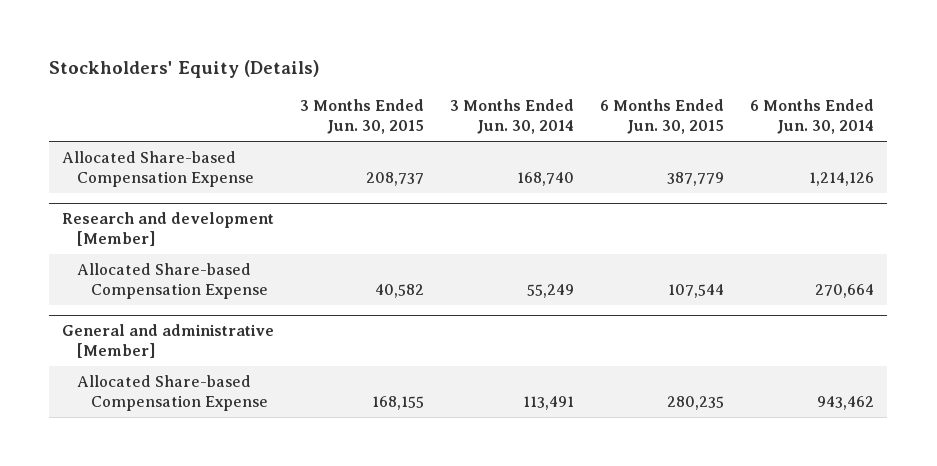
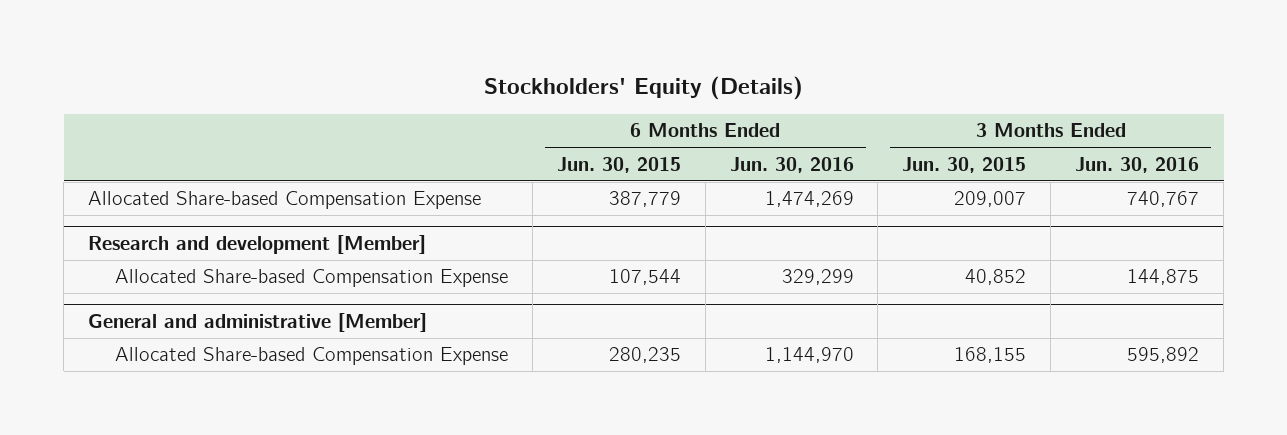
[450,98,575,135] 3 Months Ended Jun. 30, 2014 -> none
[750,98,875,135] 6 Months Ended Jun. 30, 2014 -> none
none -> [729,156,854,173] Jun. 30, 2016
none -> [1075,156,1200,173] Jun. 30, 2016
[366,172,425,187] 208,737 -> [954,191,1027,208] 209,007
[375,284,425,299] 40,582 -> [965,269,1027,286] 40,852

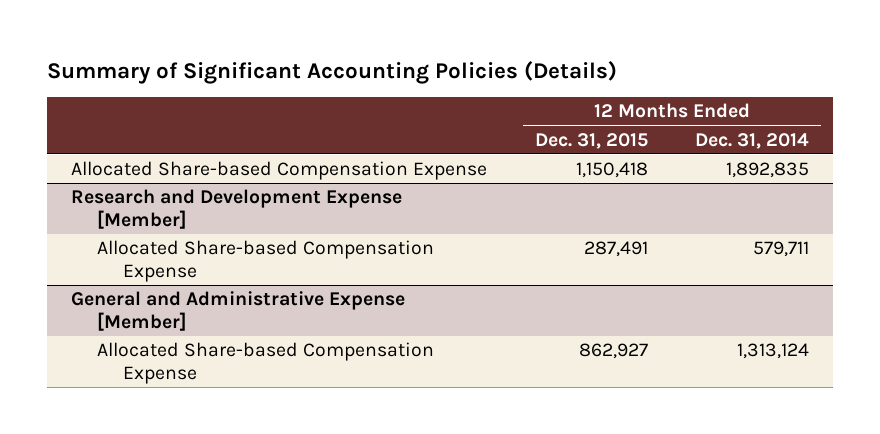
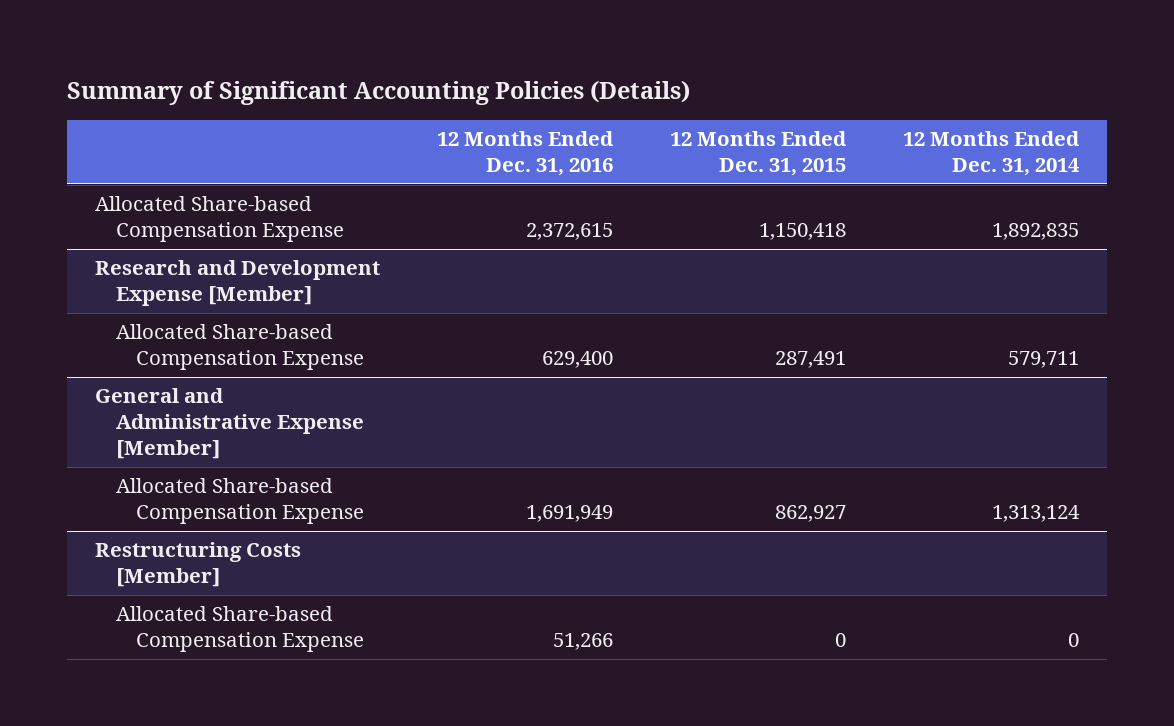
none -> [437,131,615,177] 12 Months Ended Dec. 31, 2016
none -> [95,542,302,588] Restructuring Costs [Member]
none -> [115,606,364,653] Allocated Share-based Compensation Expense

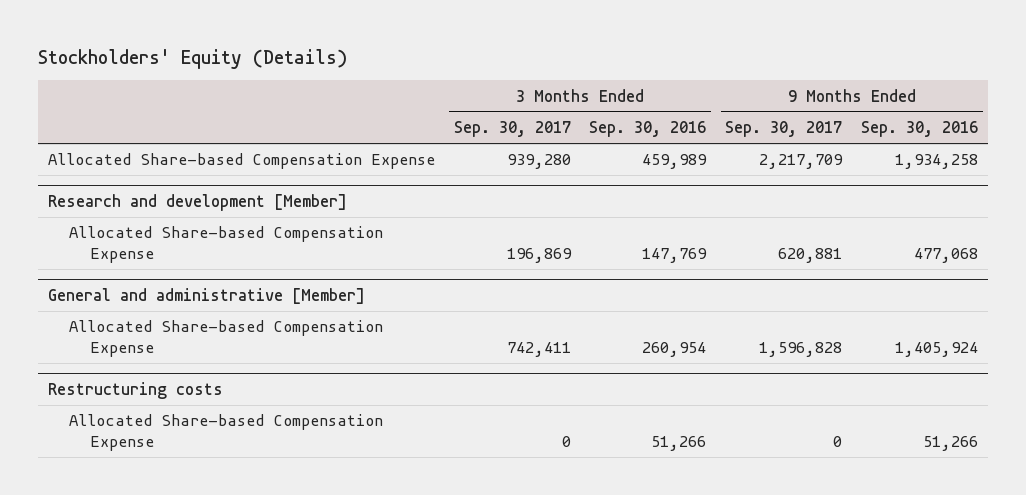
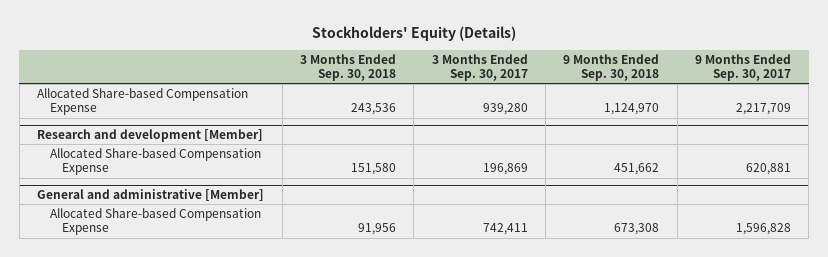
[589,121,707,138] Sep. 30, 2016 -> none
[861,121,979,138] Sep. 30, 2016 -> none
none -> [299,53,396,82] 3 Months Ended Sep. 30, 2018
none -> [563,53,660,82] 9 Months Ended Sep. 30, 2018
[47,381,223,399] Restructuring costs -> none
[68,414,383,451] Allocated Share-based Compensation Expense -> none

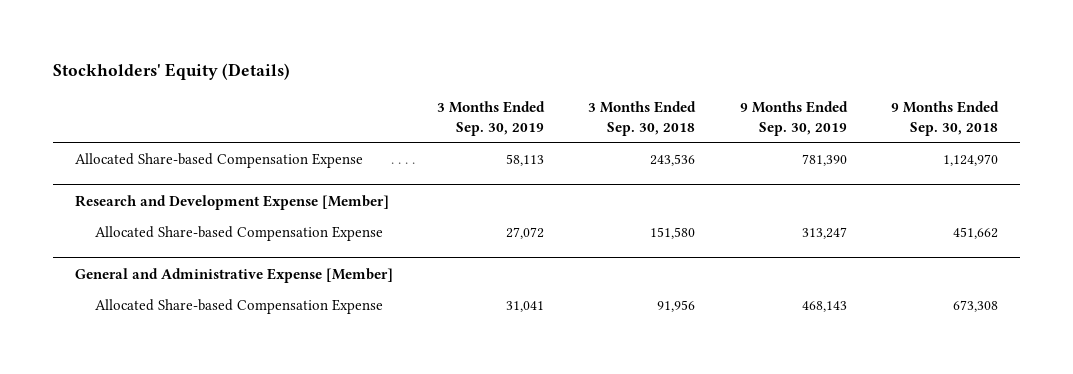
[431,53,528,82] 3 Months Ended Sep. 30, 2017 -> none
[695,53,792,82] 9 Months Ended Sep. 30, 2017 -> none
none -> [437,100,546,136] 3 Months Ended Sep. 30, 2019
none -> [739,100,848,136] 9 Months Ended Sep. 30, 2019
[37,129,264,143] Research and development [Member] -> [74,194,389,210] Research and Development Expense [Member]
[37,189,265,202] General and administrative [Member] -> [74,267,393,283] General and Administrative Expense [Member]

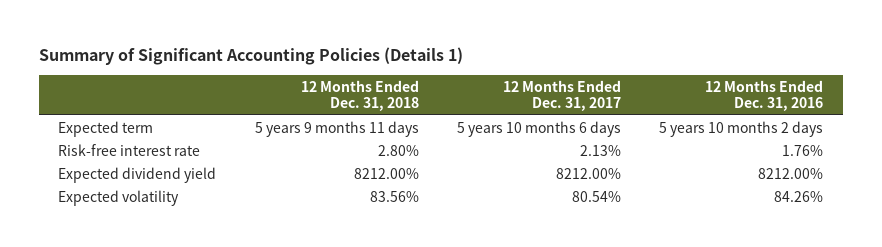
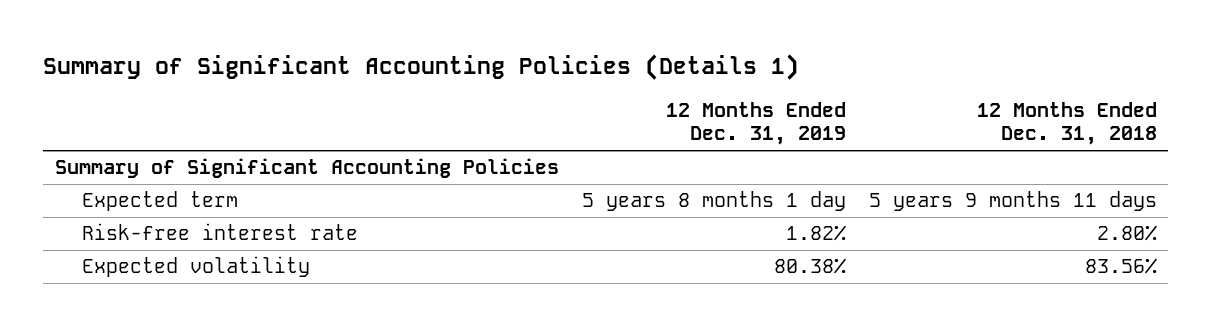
[502,79,621,112] 12 Months Ended Dec. 31, 2017 -> none
[705,79,824,112] 12 Months Ended Dec. 31, 2016 -> none
none -> [665,101,846,146] 12 Months Ended Dec. 31, 2019
none -> [54,158,559,179] Summary of Significant Accounting Policies
[58,166,217,183] Expected dividend yield -> none

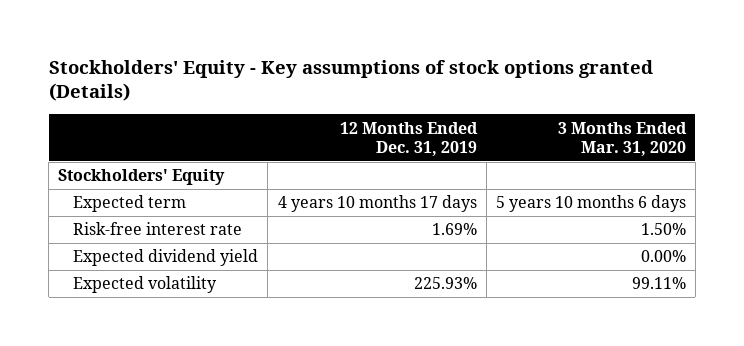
[43,53,800,80] Summary of Significant Accounting Policies (Details 1) -> [48,59,653,102] Stockholders' Equity - Key assumptions of stock options granted (Details)
[976,101,1157,146] 12 Months Ended Dec. 31, 2018 -> none
none -> [557,121,687,156] 3 Months Ended Mar. 31, 2020
[54,158,559,179] Summary of Significant Accounting Policies -> none
none -> [58,169,226,186] Stockholders' Equity
[581,191,846,212] 5 years 8 months 1 day -> [277,195,477,213] 4 years 10 months 17 days
[785,225,846,242] 1.82% -> [431,223,477,236] 1.69%
none -> [73,249,259,267] Expected dividend yield
[773,258,846,275] 80.38% -> [413,277,477,290] 225.93%

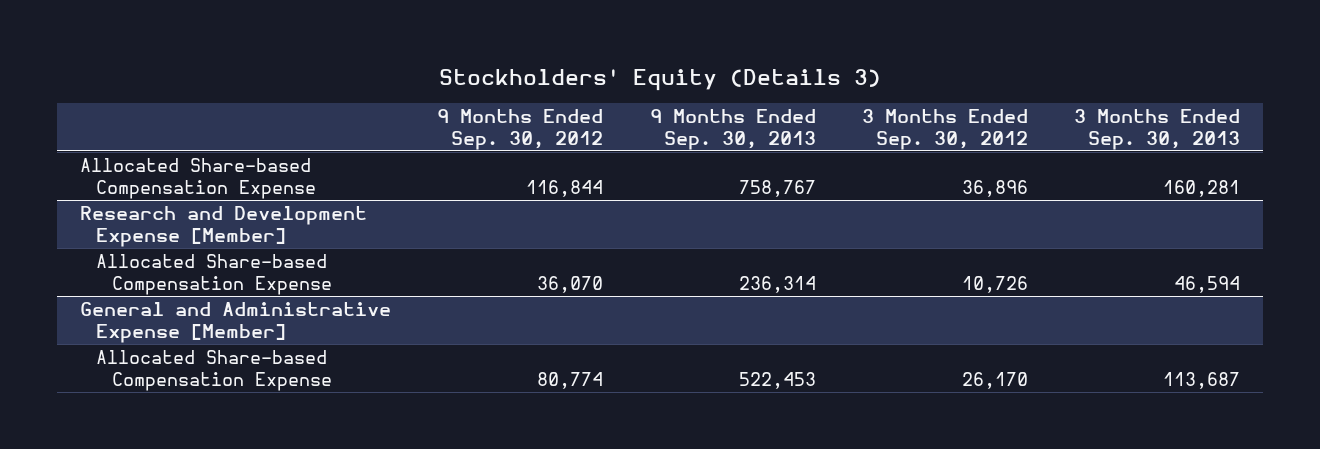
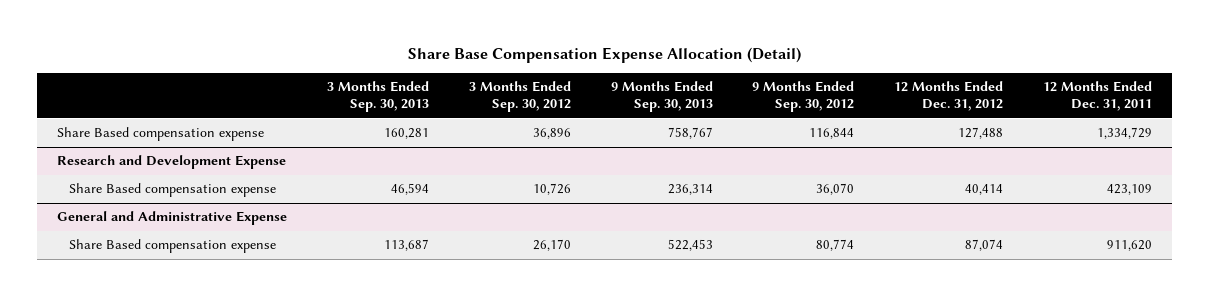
[439,69,882,92] Stockholders' Equity (Details 3) -> [407,46,801,63] Share Base Compensation Expense Allocation (Detail)
none -> [894,80,1004,112] 12 Months Ended Dec. 31, 2012
none -> [1043,80,1153,112] 12 Months Ended Dec. 31, 2011
[80,157,316,199] Allocated Share-based Compensation Expense -> [57,127,265,142] Share Based compensation expense
[80,205,368,247] Research and Development Expense [Member] -> [57,155,287,170] Research and Development Expense
[95,253,332,295] Allocated Share-based Compensation Expense -> [68,183,276,198] Share Based compensation expense
[80,301,392,343] General and Administrative Expense [Member] -> [57,211,288,226] General and Administrative Expense
[95,349,332,391] Allocated Share-based Compensation Expense -> [68,239,276,254] Share Based compensation expense

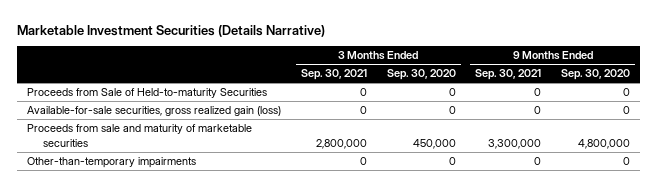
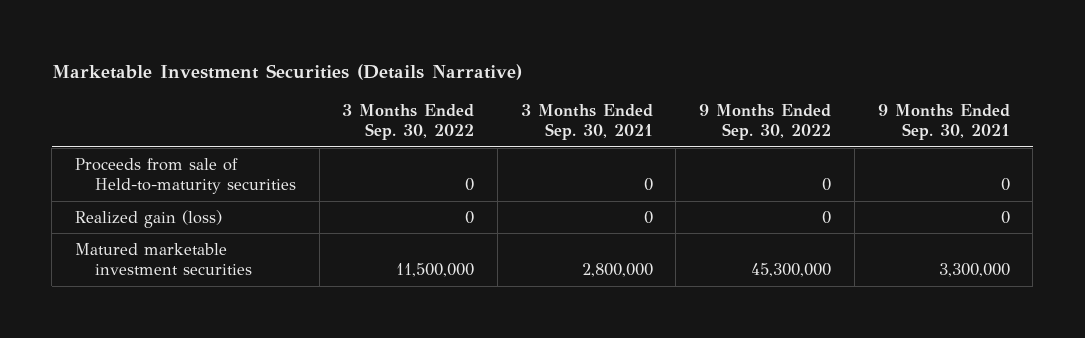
[386,69,456,81] Sep. 30, 2020 -> none
[561,69,631,81] Sep. 30, 2020 -> none
none -> [342,103,475,141] 3 Months Ended Sep. 30, 2022
none -> [699,103,832,141] 9 Months Ended Sep. 30, 2022
[27,157,197,169] Other-than-temporary impairments -> none
[27,88,268,99] Proceeds from Sale of Held-to-maturity Securities -> [74,157,297,195] Proceeds from sale of Held-to-maturity securities
[27,106,282,117] Available-for-sale securities, gross realized gain (loss) -> [74,209,222,228] Realized gain (loss)
[27,124,253,147] Proceeds from sale and maturity of marketable securities -> [74,242,253,276] Matured marketable investment securities

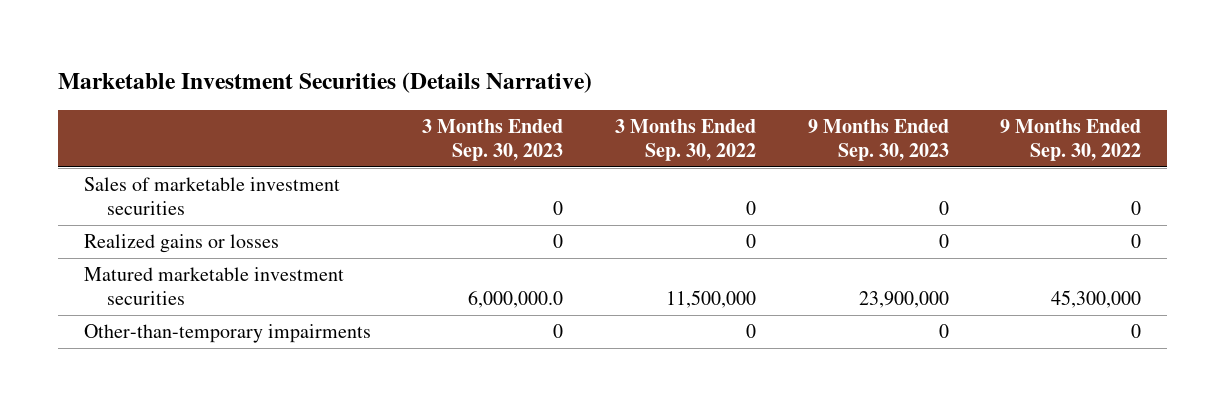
[520,103,653,141] 3 Months Ended Sep. 30, 2021 -> none
[877,103,1010,141] 9 Months Ended Sep. 30, 2021 -> none
none -> [422,119,564,161] 3 Months Ended Sep. 30, 2023
none -> [807,119,949,161] 9 Months Ended Sep. 30, 2023
[74,157,297,195] Proceeds from sale of Held-to-maturity securities -> [83,177,340,216] Sales of marketable investment securities
[74,209,222,228] Realized gain (loss) -> [83,234,279,254] Realized gains or losses
none -> [83,324,371,344] Other-than-temporary impairments

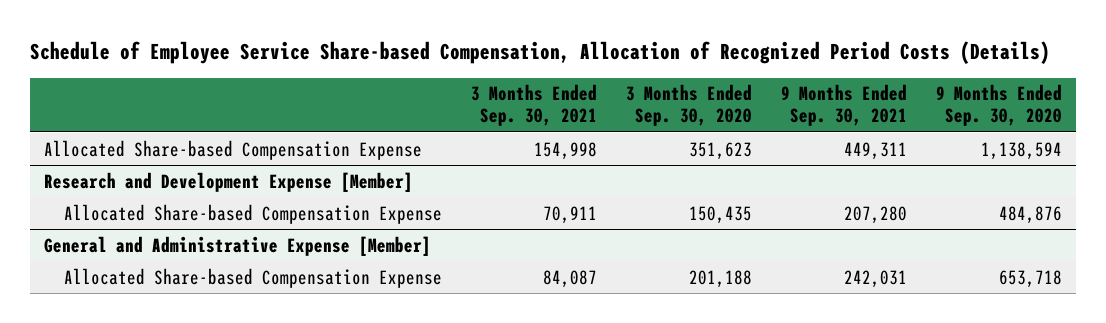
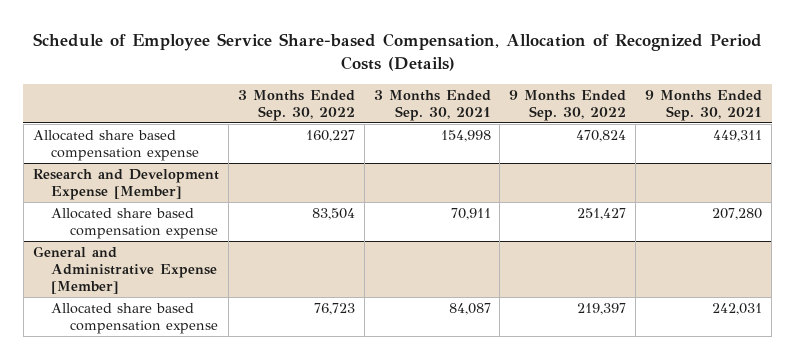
[625,84,752,127] 3 Months Ended Sep. 30, 2020 -> none
[935,84,1062,127] 9 Months Ended Sep. 30, 2020 -> none
none -> [237,89,355,121] 3 Months Ended Sep. 30, 2022
none -> [509,89,627,121] 9 Months Ended Sep. 30, 2022
[44,139,423,160] Allocated Share-based Compensation Expense -> [32,129,200,162] Allocated share based compensation expense
[63,203,442,224] Allocated Share-based Compensation Expense -> [51,207,218,240] Allocated share based compensation expense
[63,267,442,288] Allocated Share-based Compensation Expense -> [51,302,218,335] Allocated share based compensation expense

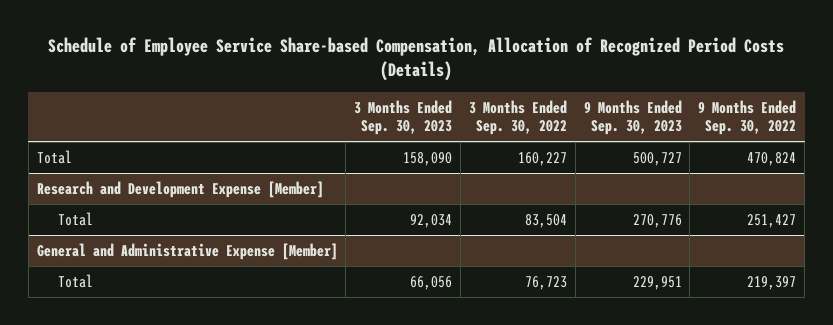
[373,89,491,121] 3 Months Ended Sep. 30, 2021 -> none
[645,89,763,121] 9 Months Ended Sep. 30, 2021 -> none
none -> [354,99,453,136] 3 Months Ended Sep. 30, 2023
none -> [583,99,682,136] 9 Months Ended Sep. 30, 2023
[32,129,200,162] Allocated share based compensation expense -> [36,149,72,164] Total
[51,207,218,240] Allocated share based compensation expense -> [57,211,93,226] Total
[51,302,218,335] Allocated share based compensation expense -> [57,273,93,288] Total

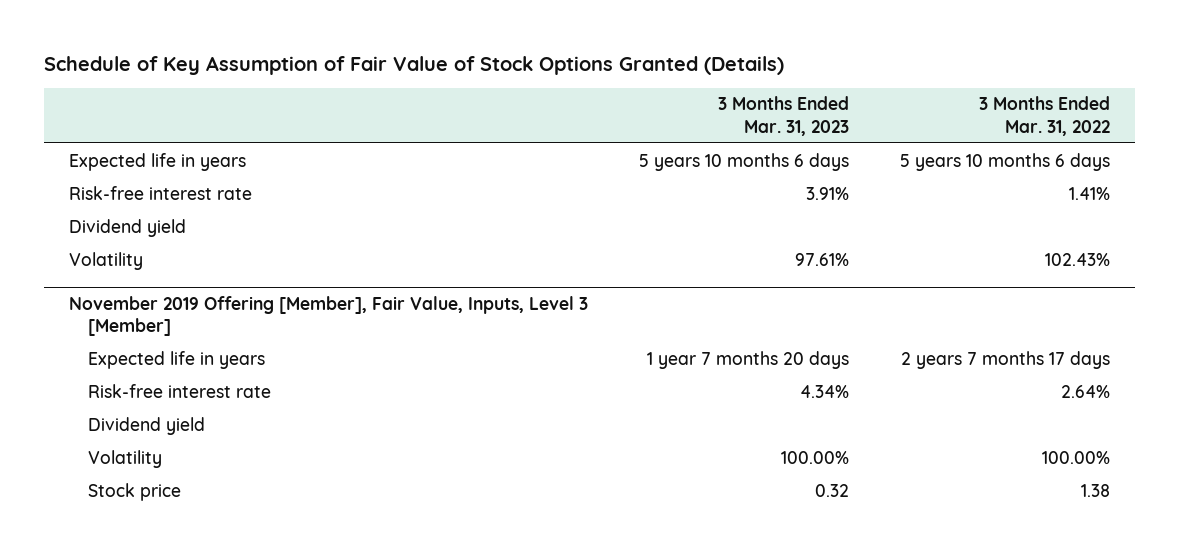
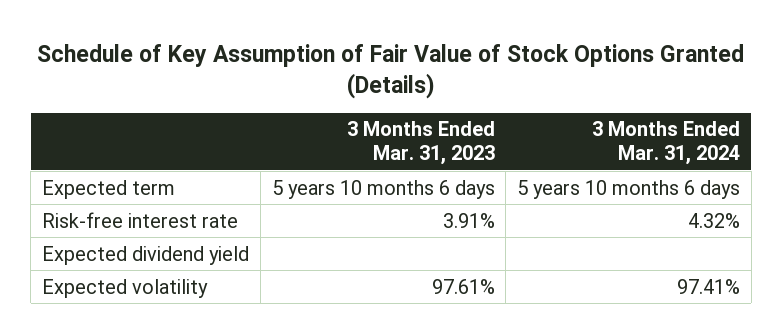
[978,96,1110,136] 3 Months Ended Mar. 31, 2022 -> none
none -> [592,121,741,165] 3 Months Ended Mar. 31, 2024
[69,152,247,171] Expected life in years -> [41,179,175,199] Expected term
[69,295,589,336] November 2019 Offering [Member], Fair Value, Inputs, Level 3 [Member] -> none
[87,350,265,369] Expected life in years -> none
[87,383,271,398] Risk-free interest rate -> none
[87,416,205,435] Dividend yield -> none
[87,449,162,468] Volatility -> none
[87,482,181,501] Stock price -> none
[69,218,187,237] Dividend yield -> [41,245,249,265] Expected dividend yield
[69,251,144,270] Volatility -> [41,278,208,298] Expected volatility

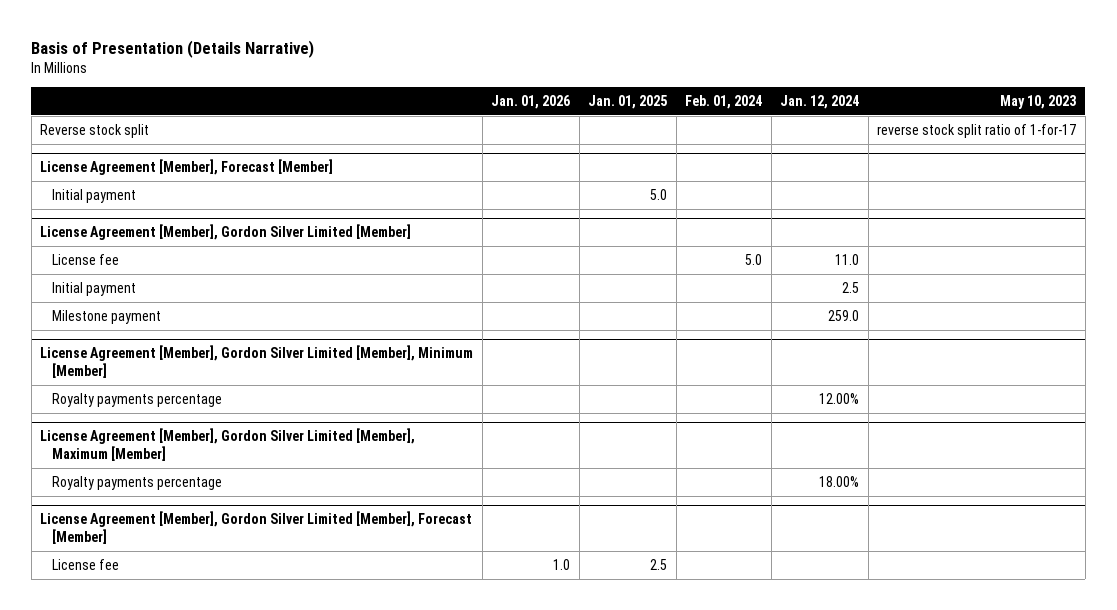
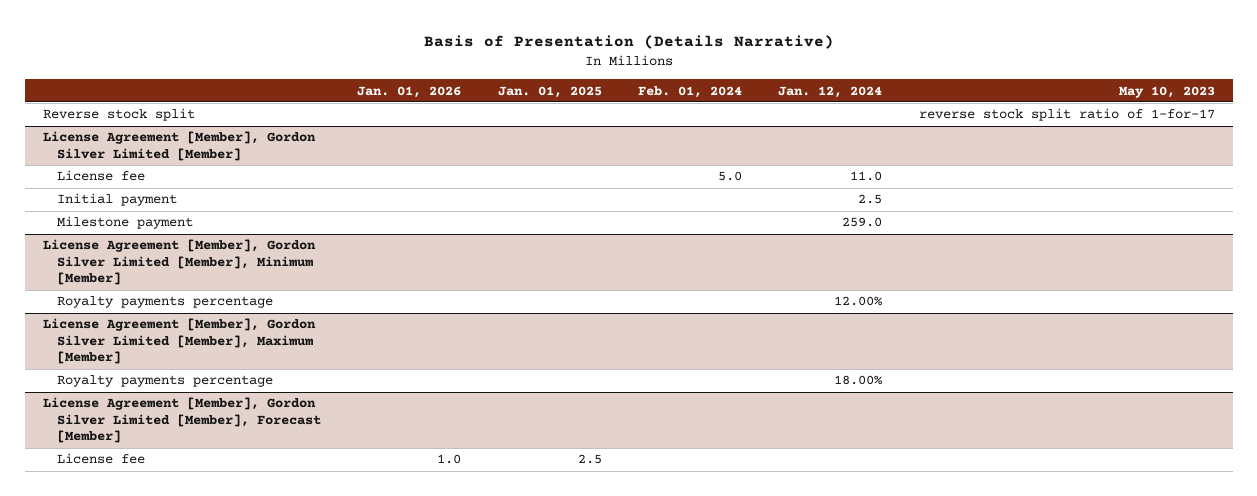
[40,159,334,176] License Agreement [Member], Forecast [Member] -> none
[51,188,136,203] Initial payment -> none

